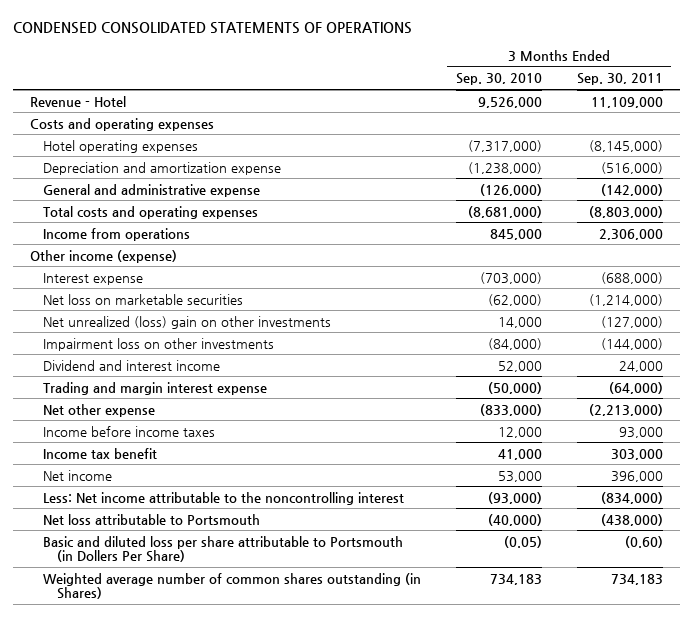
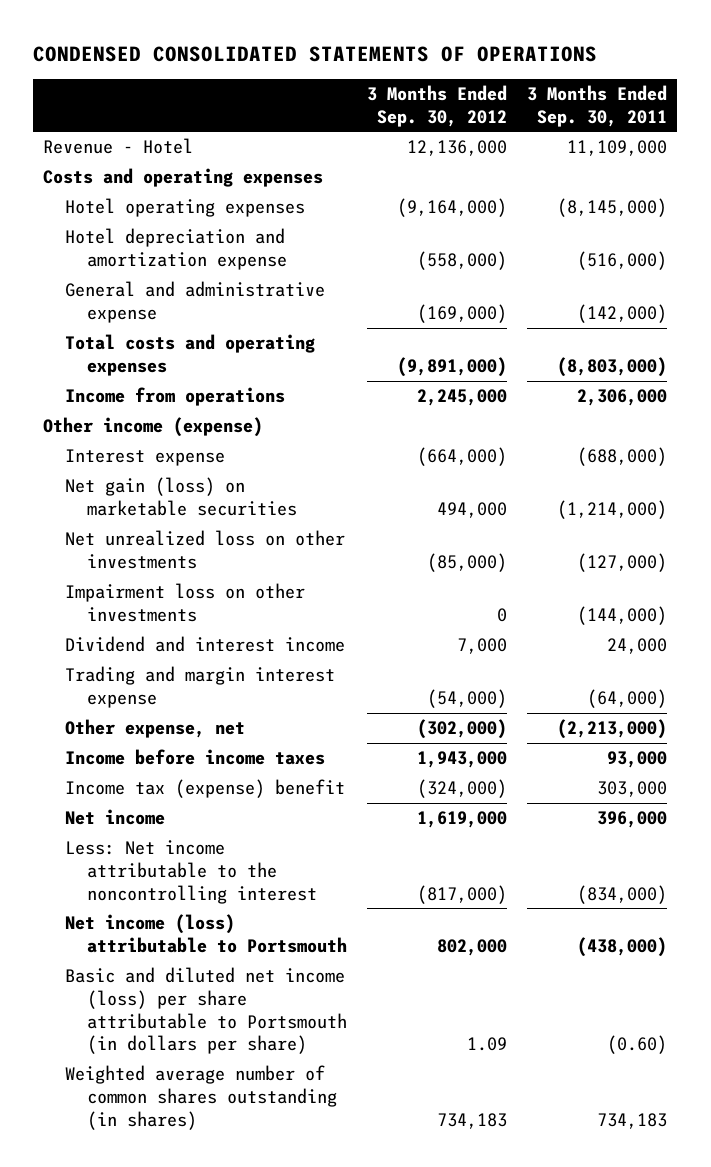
[456,73,543,86] Sep. 30, 2010 -> none
none -> [367,84,508,127] 3 Months Ended Sep. 30, 2012
[43,161,282,175] Depreciation and amortization expense -> [65,228,287,270] Hotel depreciation and amortization expense
[43,293,244,305] Net loss on marketable securities -> [65,477,297,516] Net gain (loss) on marketable securities
[43,315,332,329] Net unrealized (loss) gain on other investments -> [65,530,346,569] Net unrealized loss on other investments
[43,403,156,417] Net other expense -> [65,719,246,739] Other expense, net
[43,447,158,459] Income tax benefit -> [65,779,346,799] Income tax (expense) benefit
[43,513,261,525] Net loss attributable to Portsmouth -> [65,914,347,953] Net income (loss) attributable to Portsmouth
[43,535,404,563] Basic and diluted loss per share attributable to Portsmouth (in Dollers Per Share) -> [65,967,347,1055] Basic and diluted net income (loss) per share attributable to Portsmouth (in dollars per share)
[43,572,422,600] Weighted average number of common shares outstanding (in Shares) -> [65,1065,337,1130] Weighted average number of common shares outstanding (in shares)

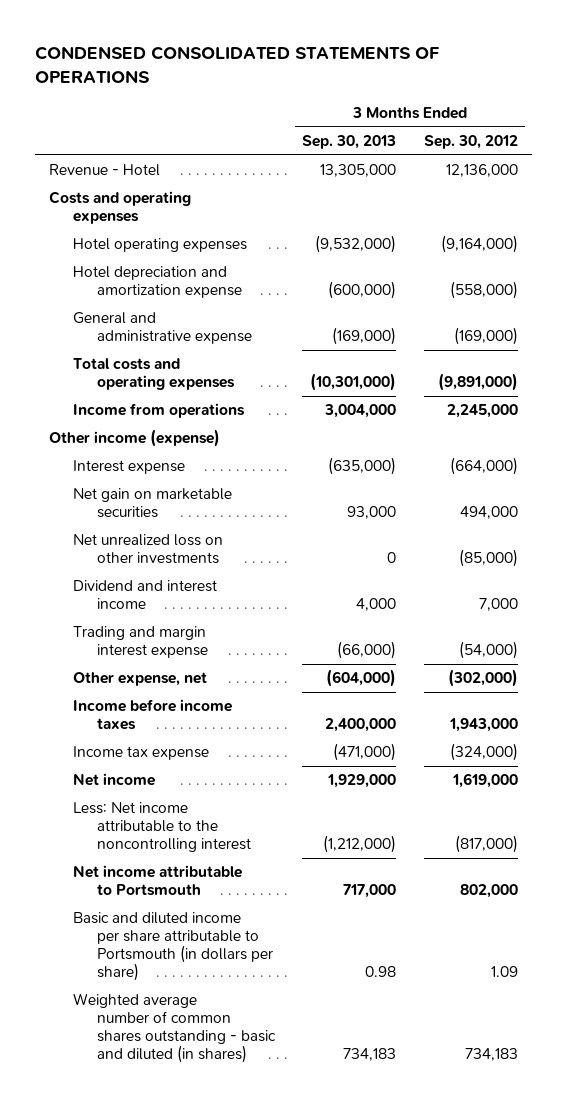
[527,84,668,127] 3 Months Ended Sep. 30, 2011 -> none
none -> [302,134,397,149] Sep. 30, 2013
[65,477,297,516] Net gain (loss) on marketable securities -> [72,488,232,519] Net gain on marketable securities
[65,583,306,622] Impairment loss on other investments -> none
[65,779,346,799] Income tax (expense) benefit -> [72,746,209,761] Income tax expense
[65,914,347,953] Net income (loss) attributable to Portsmouth -> [72,865,242,897] Net income attributable to Portsmouth
[65,967,347,1055] Basic and diluted net income (loss) per share attributable to Portsmouth (in dollars per share) -> [72,912,273,982] Basic and diluted income per share attributable to Portsmouth (in dollars per share)
[65,1065,337,1130] Weighted average number of common shares outstanding (in shares) -> [72,993,276,1064] Weighted average number of common shares outstanding - basic and diluted (in shares)

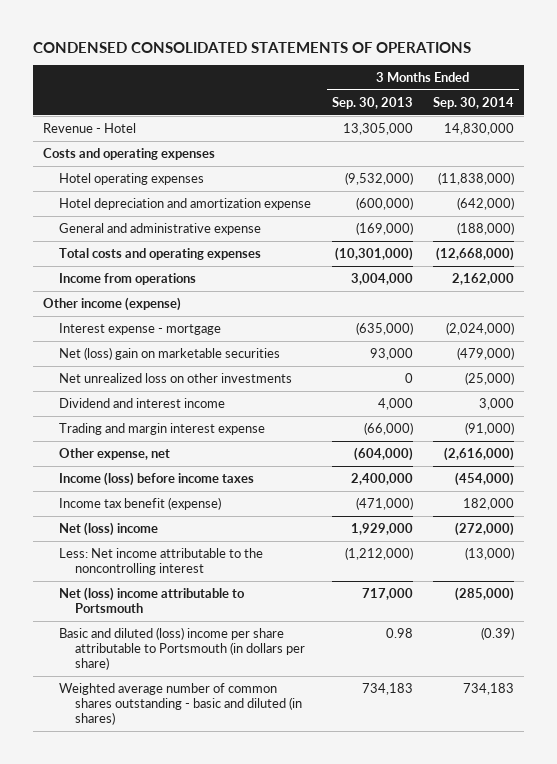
[424,134,519,149] Sep. 30, 2012 -> none
none -> [432,96,514,109] Sep. 30, 2014
[72,460,185,475] Interest expense -> [59,322,222,335] Interest expense - mortgage
[72,488,232,519] Net gain on marketable securities -> [59,346,281,360] Net (loss) gain on marketable securities
[72,699,232,731] Income before income taxes -> [59,471,255,486] Income (loss) before income taxes
[72,746,209,761] Income tax expense -> [59,496,222,510] Income tax benefit (expense)
[72,773,155,787] Net income -> [59,521,159,536] Net (loss) income
[72,865,242,897] Net income attributable to Portsmouth -> [59,586,246,613] Net (loss) income attributable to Portsmouth
[72,912,273,982] Basic and diluted income per share attributable to Portsmouth (in dollars per share) -> [59,626,306,670] Basic and diluted (loss) income per share attributable to Portsmouth (in dollars per share)

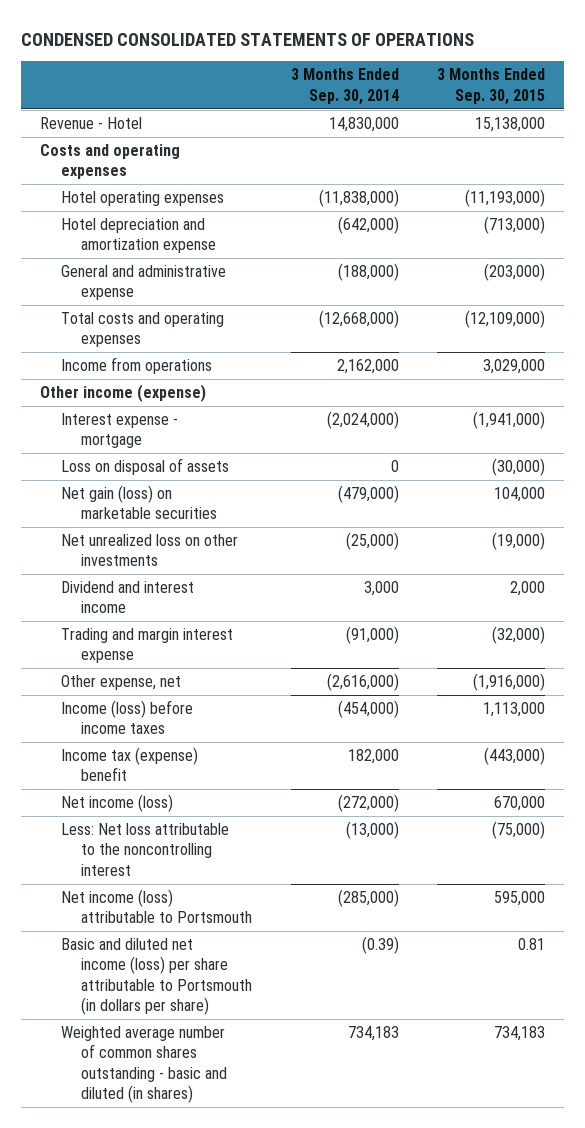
[331,96,413,109] Sep. 30, 2013 -> none
none -> [437,68,546,105] 3 Months Ended Sep. 30, 2015
none -> [60,458,229,476] Loss on disposal of assets
[59,346,281,360] Net (loss) gain on marketable securities -> [60,485,218,520] Net gain (loss) on marketable securities
[59,496,222,510] Income tax benefit (expense) -> [60,747,198,782] Income tax (expense) benefit
[59,521,159,536] Net (loss) income -> [60,794,173,813] Net income (loss)
[59,547,264,575] Less: Net income attributable to the noncontrolling interest -> [60,823,229,876] Less: Net loss attributable to the noncontrolling interest
[59,586,246,613] Net (loss) income attributable to Portsmouth -> [60,889,253,924] Net income (loss) attributable to Portsmouth
[59,626,306,670] Basic and diluted (loss) income per share attributable to Portsmouth (in dollars per share) -> [60,938,253,1016] Basic and diluted net income (loss) per share attributable to Portsmouth (in dollars per share)

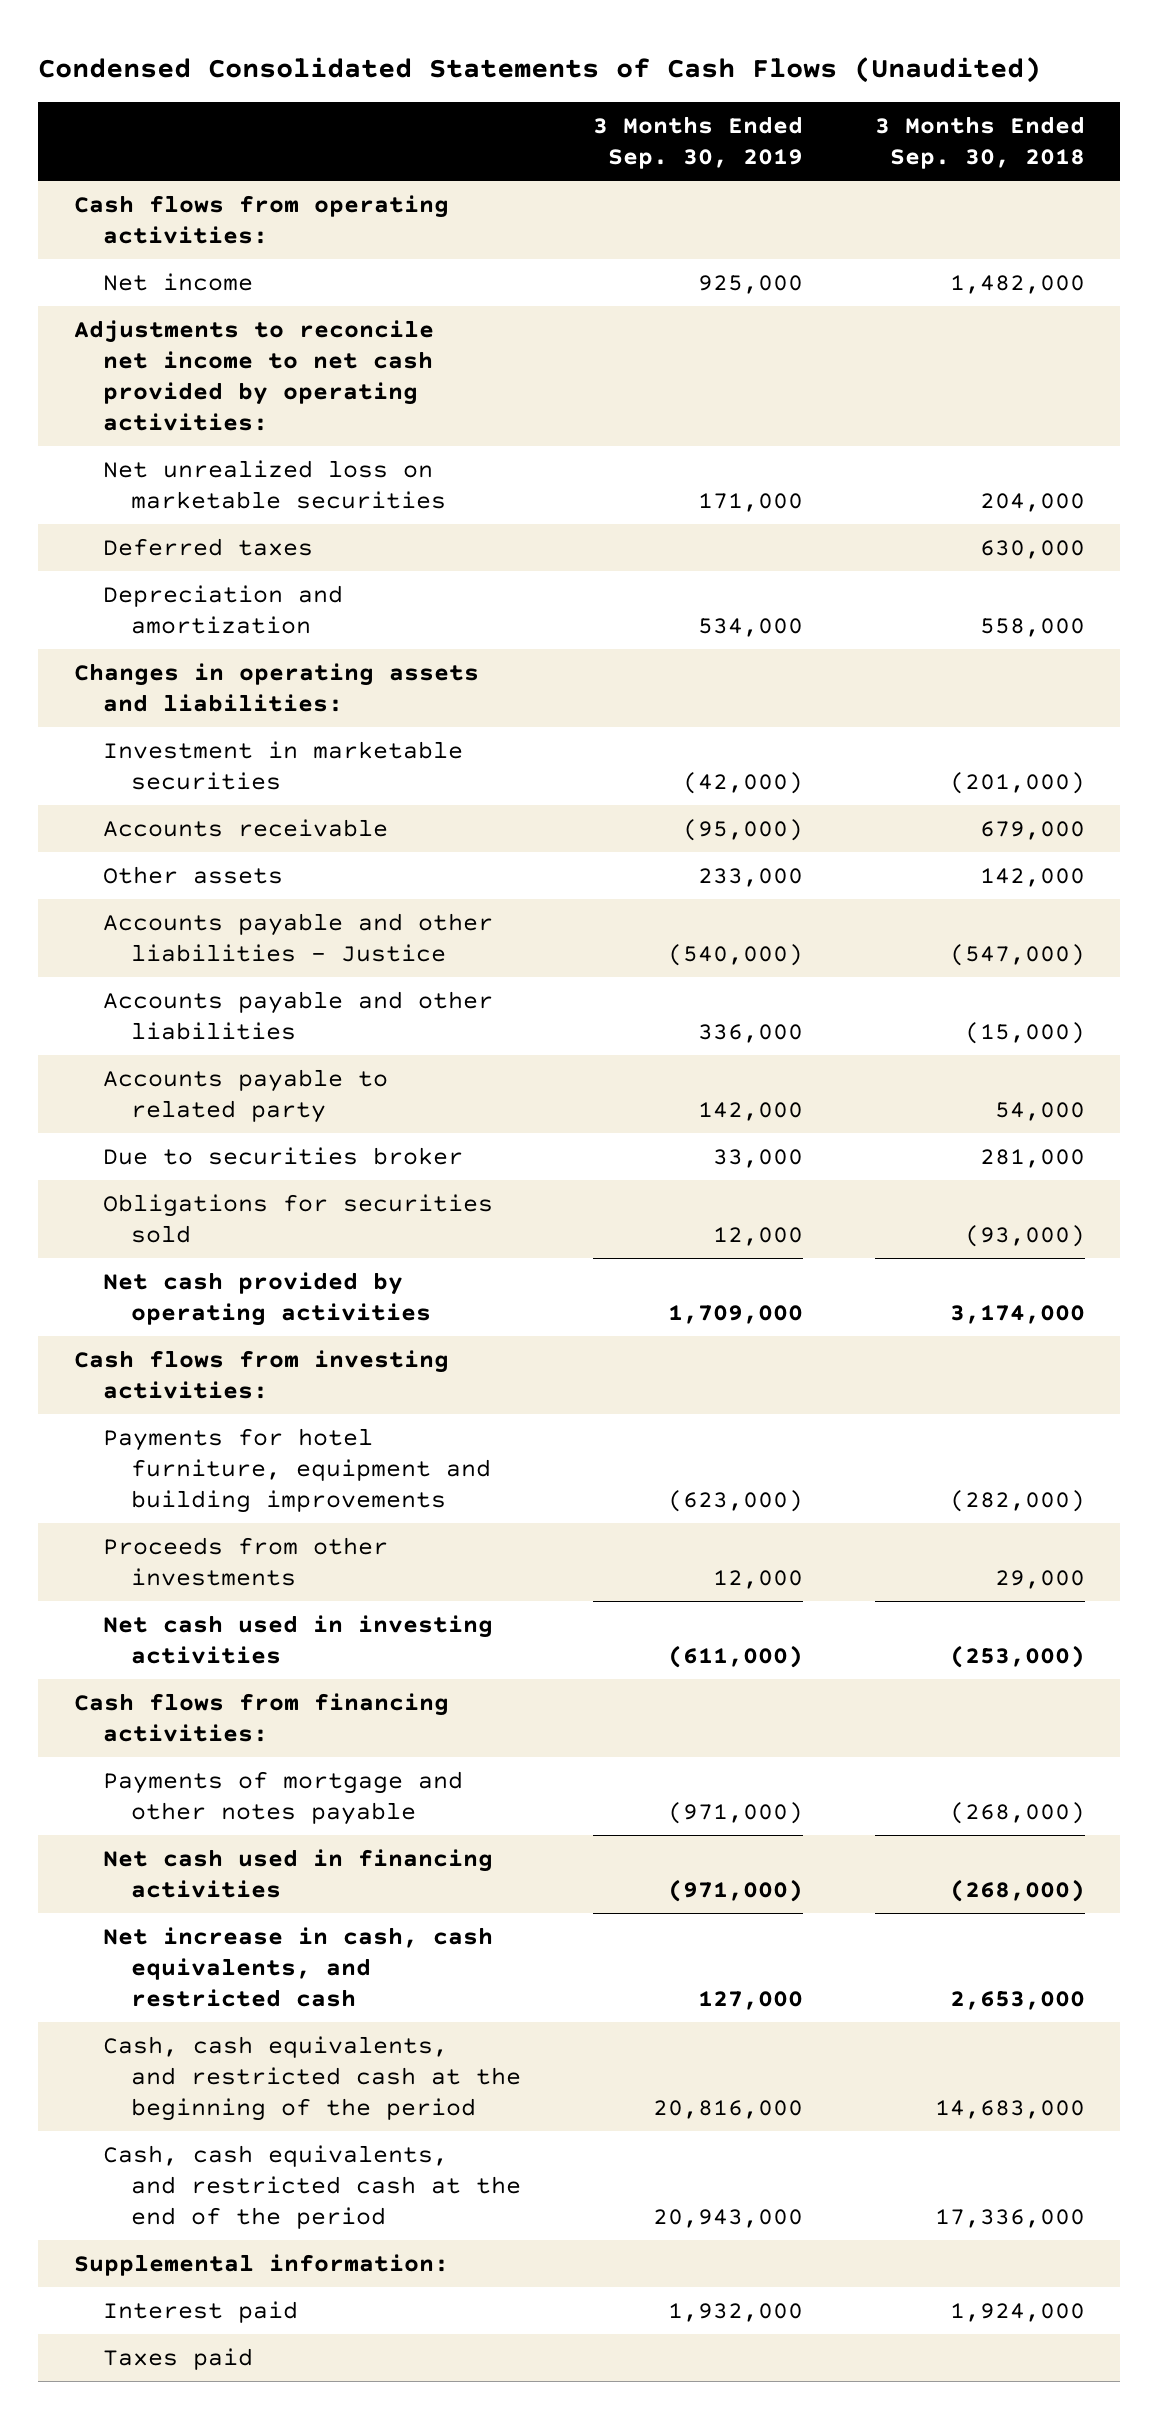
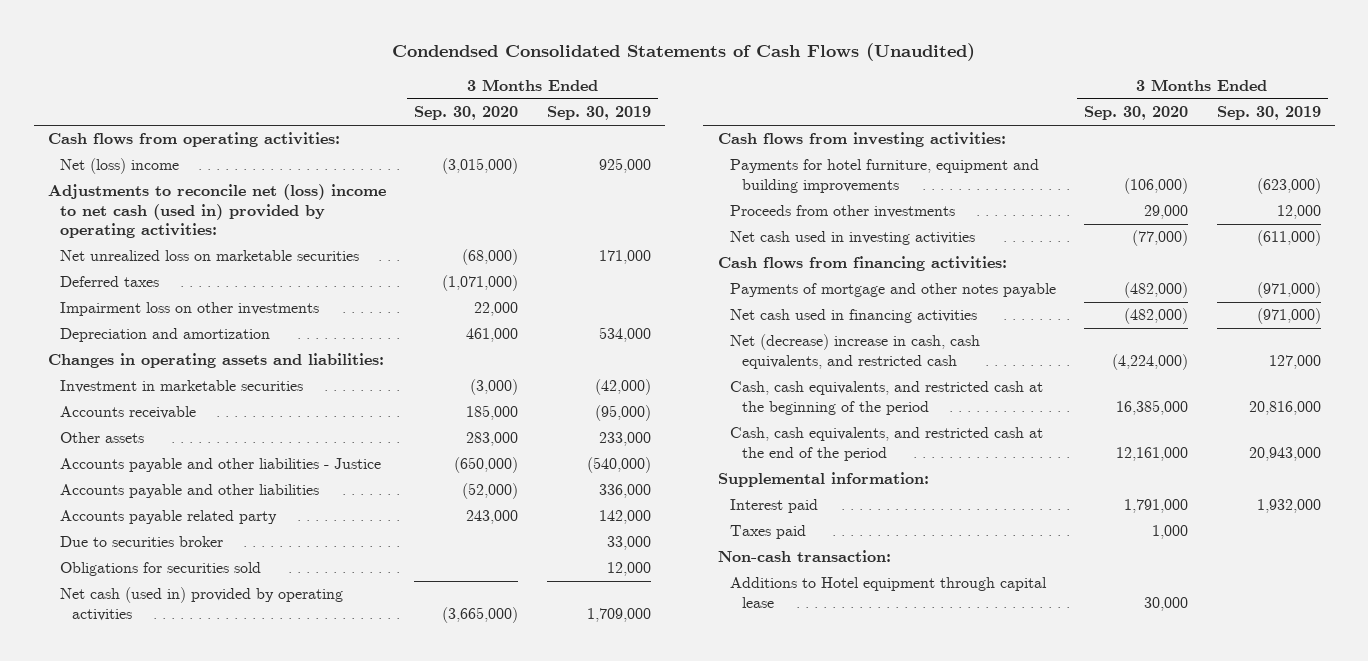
[38,57,1042,84] Condensed Consolidated Statements of Cash Flows (Unaudited) -> [392,43,976,62] Condendsed Consolidated Statements of Cash Flows (Unaudited)
[874,116,1085,170] 3 Months Ended Sep. 30, 2018 -> none
none -> [414,106,519,121] Sep. 30, 2020
[102,272,253,291] Net income -> [59,158,179,175] Net (loss) income
[73,319,434,431] Adjustments to reconcile net income to net cash provided by operating activities: -> [47,184,386,239] Adjustments to reconcile net (loss) income to net cash (used in) provided by operating activities:
none -> [59,302,319,317] Impairment loss on other investments
[102,1068,388,1123] Accounts payable to related party -> [59,510,277,525] Accounts payable related party
[102,1271,432,1326] Net cash provided by operating activities -> [59,587,343,621] Net cash (used in) provided by operating activities
[102,1926,493,2007] Net increase in cash, cash equivalents, and restricted cash -> [729,334,980,369] Net (decrease) increase in cash, cash equivalents, and restricted cash
none -> [717,550,891,563] Non-cash transaction:
none -> [729,577,1047,608] Additions to Hotel equipment through capital lease

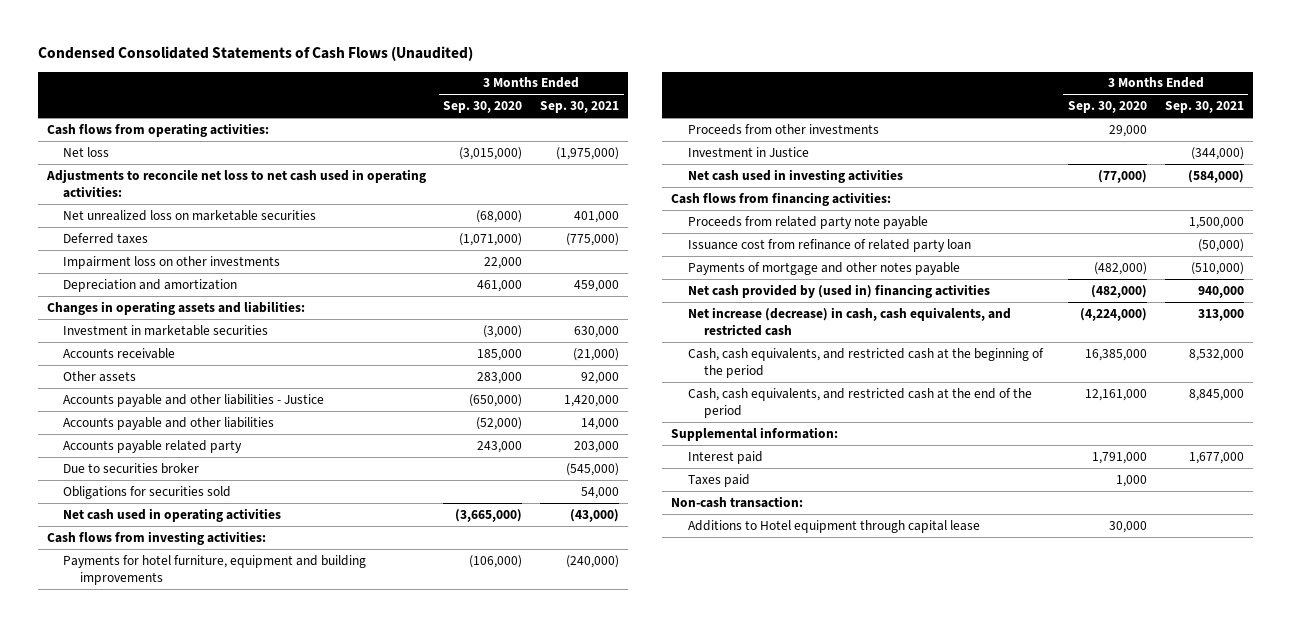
[392,43,976,62] Condendsed Consolidated Statements of Cash Flows (Unaudited) -> [37,46,473,62] Condensed Consolidated Statements of Cash Flows (Unaudited)
[546,106,651,121] Sep. 30, 2019 -> none
none -> [540,101,620,114] Sep. 30, 2021
[59,158,179,175] Net (loss) income -> [63,146,110,157] Net loss
[47,184,386,239] Adjustments to reconcile net (loss) income to net cash (used in) provided by operating activities: -> [45,168,426,199] Adjustments to reconcile net loss to net cash used in operating activities:
[59,587,343,621] Net cash (used in) provided by operating activities -> [63,507,282,522] Net cash used in operating activities
none -> [687,146,809,157] Investment in Justice
none -> [687,215,928,229] Proceeds from related party note payable
none -> [687,238,971,252] Issuance cost from refinance of related party loan
[729,309,977,324] Net cash used in financing activities -> [687,283,990,298] Net cash provided by (used in) financing activities
[729,334,980,369] Net (decrease) increase in cash, cash equivalents, and restricted cash -> [687,306,1011,337] Net increase (decrease) in cash, cash equivalents, and restricted cash

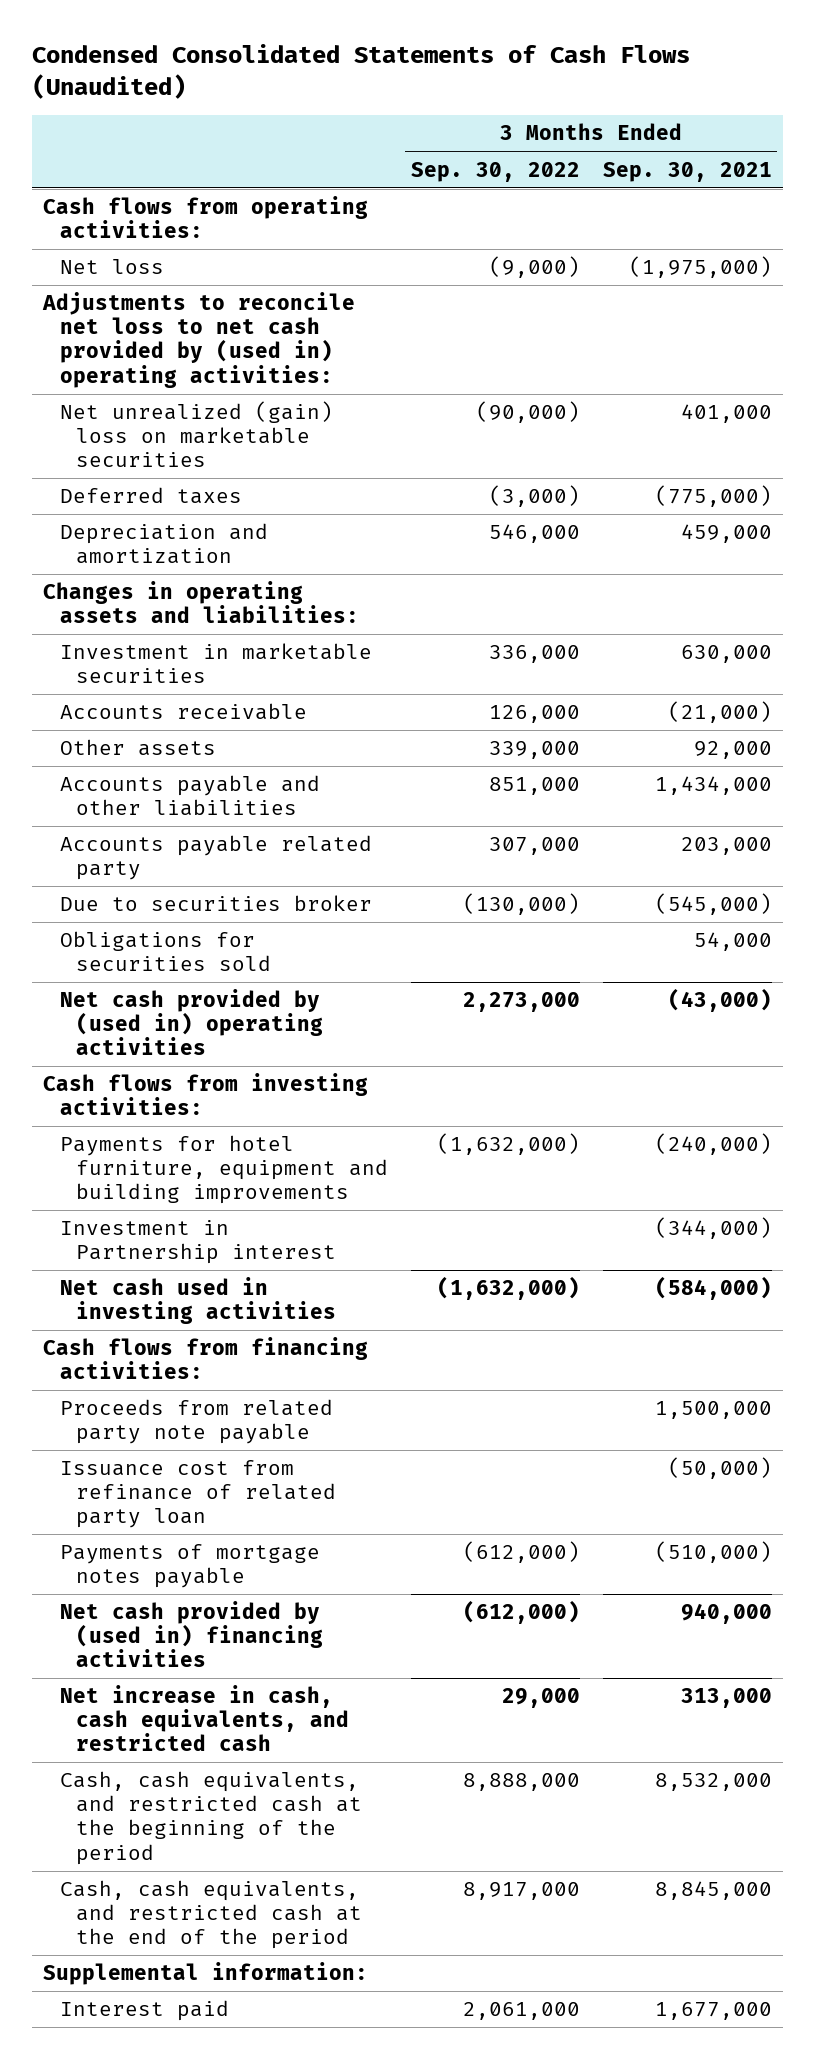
[443,101,523,114] Sep. 30, 2020 -> none
none -> [410,161,580,182] Sep. 30, 2022
[45,168,426,199] Adjustments to reconcile net loss to net cash used in operating activities: -> [42,292,356,388] Adjustments to reconcile net loss to net cash provided by (used in) operating activities:
[63,209,317,221] Net unrealized loss on marketable securities -> [59,401,333,468] Net unrealized (gain) loss on marketable securities
[63,255,281,269] Impairment loss on other investments -> none
[63,393,325,407] Accounts payable and other liabilities - Justice -> none
[581,417,620,430] 14,000 -> [654,776,772,796] 1,434,000
[63,507,282,522] Net cash used in operating activities -> [59,989,323,1056] Net cash provided by (used in) operating activities
[687,123,879,135] Proceeds from other investments -> none
[687,146,809,157] Investment in Justice -> [59,1220,336,1265] Investment in Partnership interest
[687,261,960,275] Payments of mortgage and other notes payable -> [59,1544,320,1589] Payments of mortgage notes payable
[687,306,1011,337] Net increase (decrease) in cash, cash equivalents, and restricted cash -> [59,1685,349,1752] Net increase in cash, cash equivalents, and restricted cash
[687,473,750,487] Taxes paid -> none
[670,495,803,508] Non-cash transaction: -> none
[687,519,980,533] Additions to Hotel equipment through capital lease -> none

